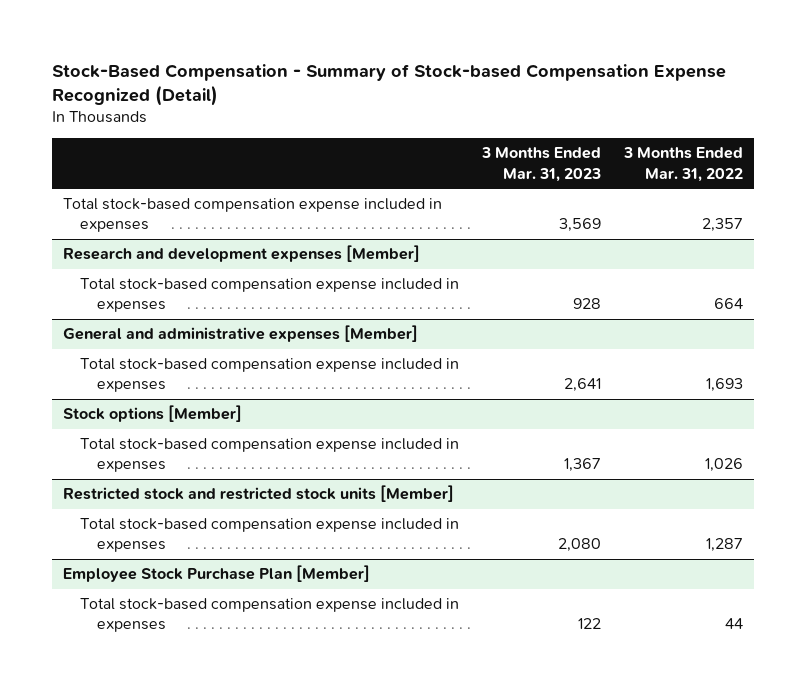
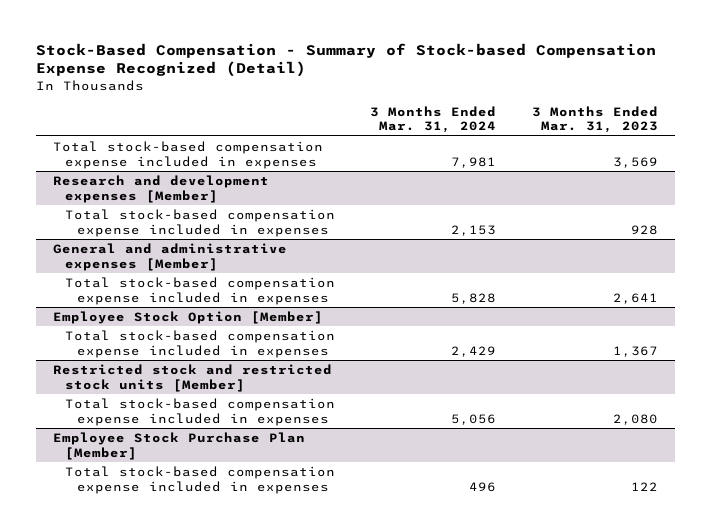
[622,147,743,182] 3 Months Ended Mar. 31, 2022 -> none
none -> [370,105,497,134] 3 Months Ended Mar. 31, 2024
[63,405,243,423] Stock options [Member] -> [53,310,324,324] Employee Stock Option [Member]

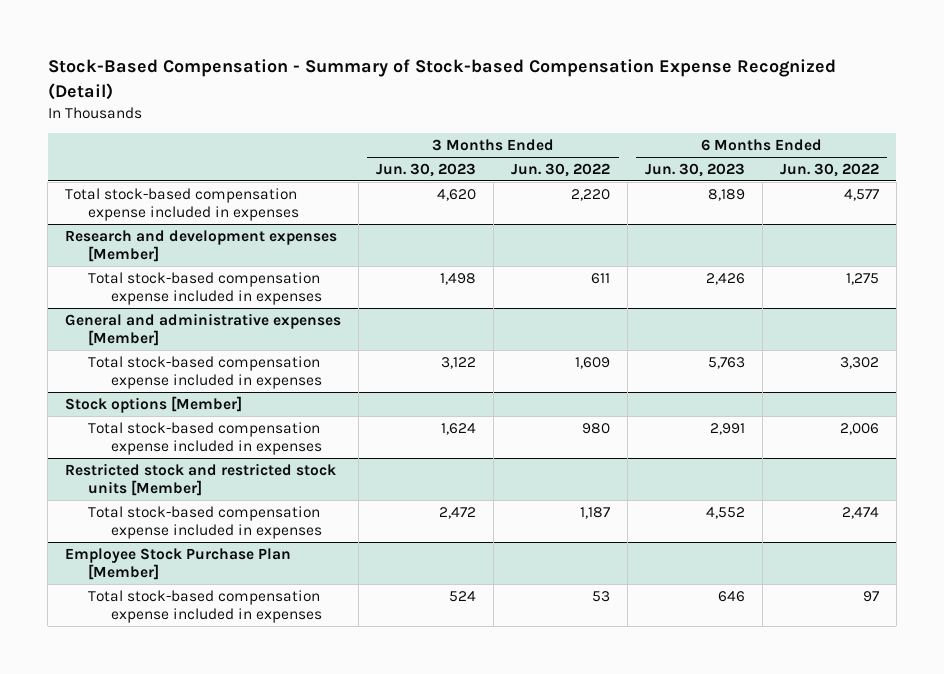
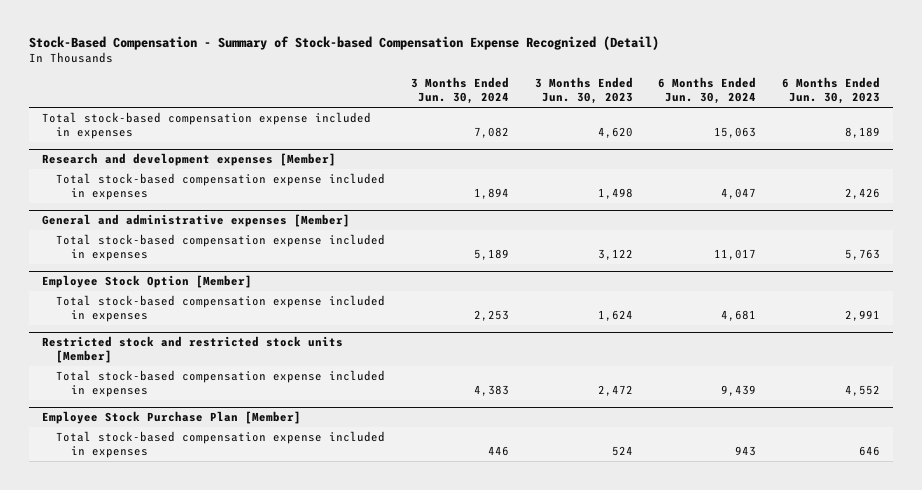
[511,163,611,178] Jun. 30, 2022 -> none
[779,163,879,178] Jun. 30, 2022 -> none
none -> [411,77,510,105] 3 Months Ended Jun. 30, 2024
none -> [658,77,757,105] 6 Months Ended Jun. 30, 2024
[65,395,243,413] Stock options [Member] -> [41,274,252,288] Employee Stock Option [Member]

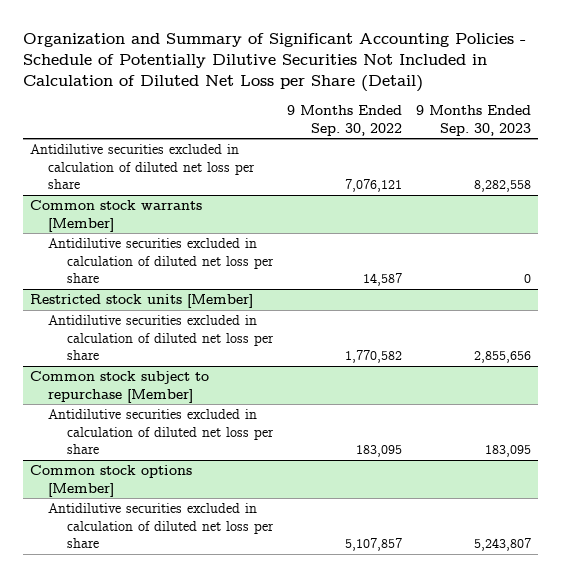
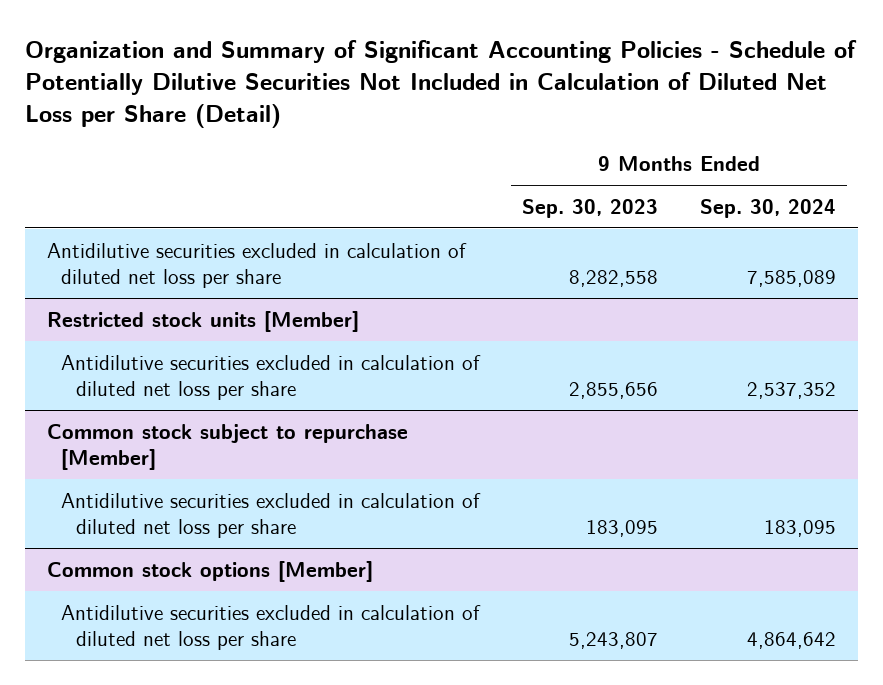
[286,105,402,136] 9 Months Ended Sep. 30, 2022 -> none
none -> [700,198,837,218] Sep. 30, 2024
[30,200,203,232] Common stock warrants [Member] -> none
[48,238,274,284] Antidilutive securities excluded in calculation of diluted net loss per share -> none

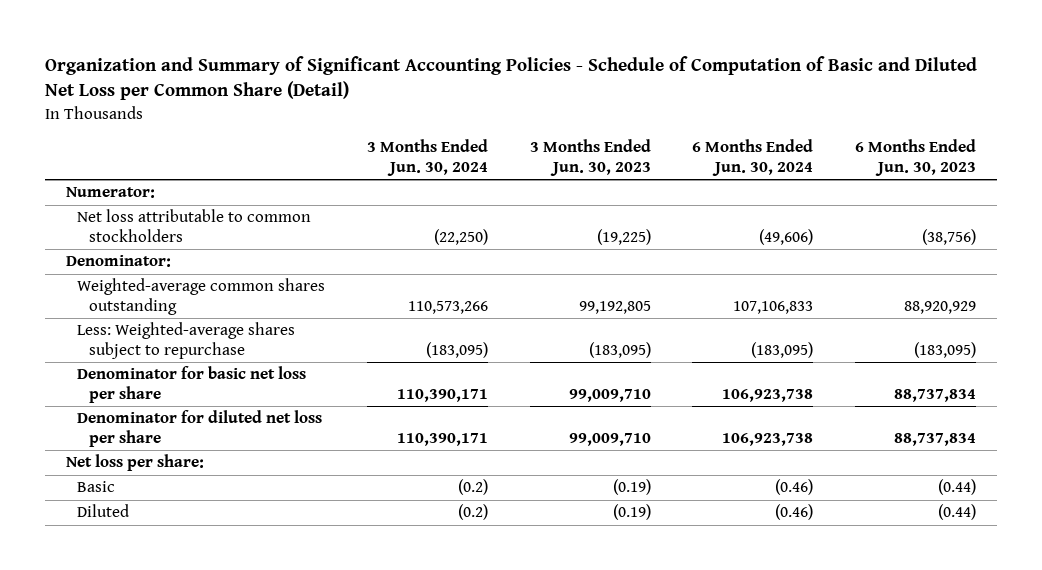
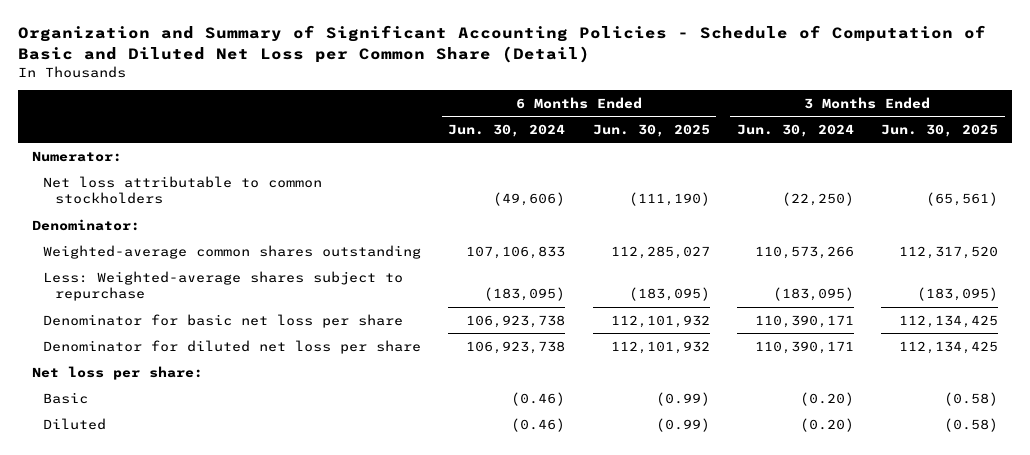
[529,139,651,176] 3 Months Ended Jun. 30, 2023 -> none
[855,139,977,176] 6 Months Ended Jun. 30, 2023 -> none
none -> [592,123,710,137] Jun. 30, 2025
none -> [881,123,999,137] Jun. 30, 2025
[458,479,489,496] (0.2) -> [799,391,854,406] (0.20)
[458,504,489,521] (0.2) -> [799,417,854,432] (0.20)

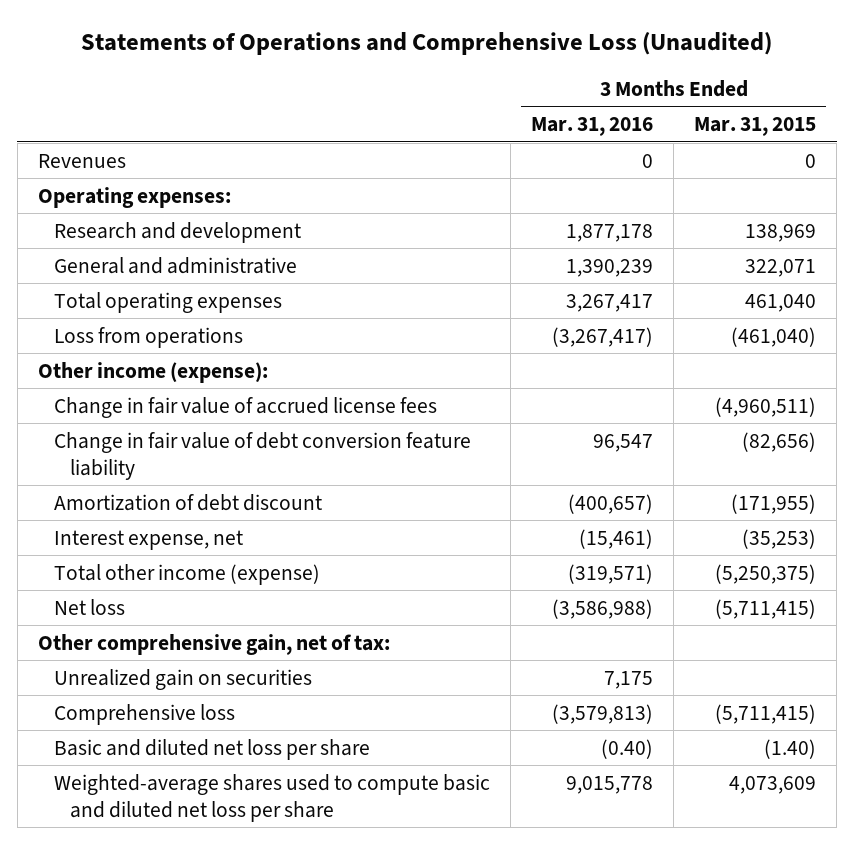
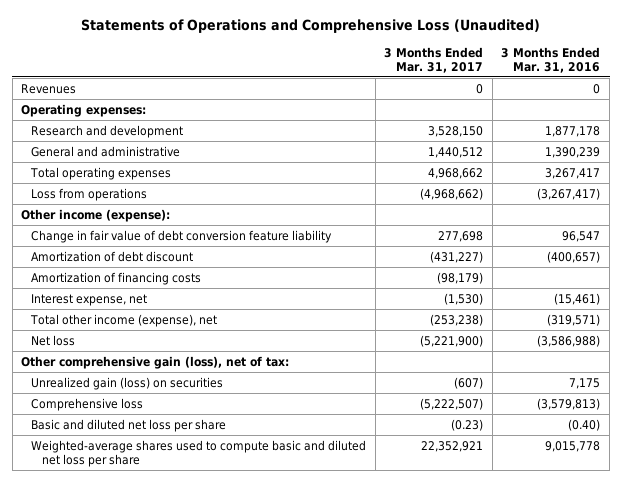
[694,117,817,137] Mar. 31, 2015 -> none
none -> [384,46,484,73] 3 Months Ended Mar. 31, 2017
[54,396,438,418] Change in fair value of accrued license fees -> none
none -> [31,271,202,285] Amortization of financing costs
[54,563,321,585] Total other income (expense) -> [30,313,218,327] Total other income (expense), net
[37,633,390,655] Other comprehensive gain, net of tax: -> [21,355,290,369] Other comprehensive gain (loss), net of tax:
[54,668,313,690] Unrealized gain on securities -> [31,376,224,390] Unrealized gain (loss) on securities

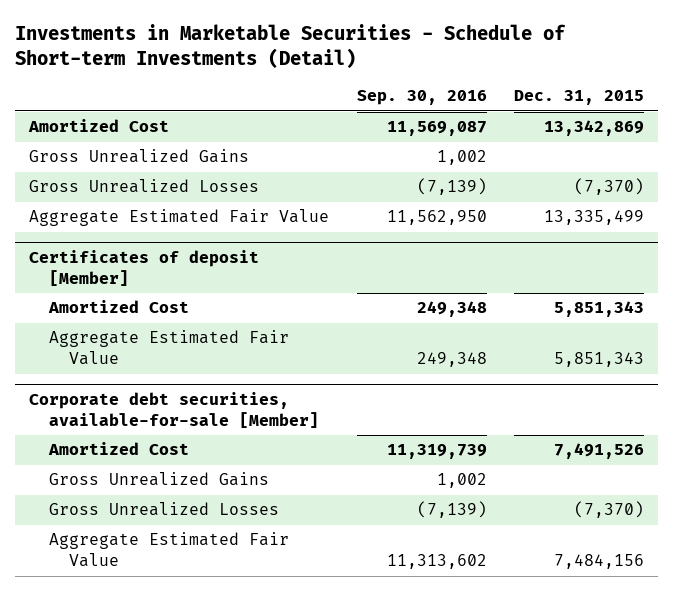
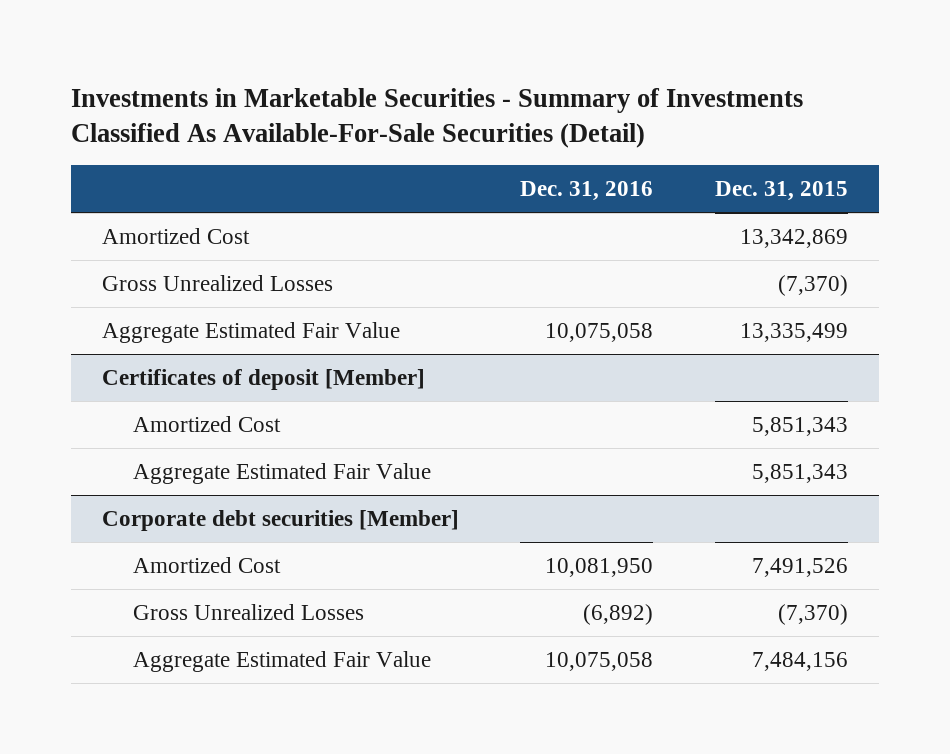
[15,24,567,68] Investments in Marketable Securities - Schedule of Short-term Investments (Detail) -> [71,87,804,149] Investments in Marketable Securities - Summary of Investments Classified As Available-For-Sale Securities (Detail)
[356,90,487,106] Sep. 30, 2016 -> none
none -> [520,181,654,202] Dec. 31, 2016
[29,149,250,164] Gross Unrealized Gains -> none
[29,391,319,428] Corporate debt securities, available-for-sale [Member] -> [101,509,459,531] Corporate debt securities [Member]
[48,472,269,487] Gross Unrealized Gains -> none

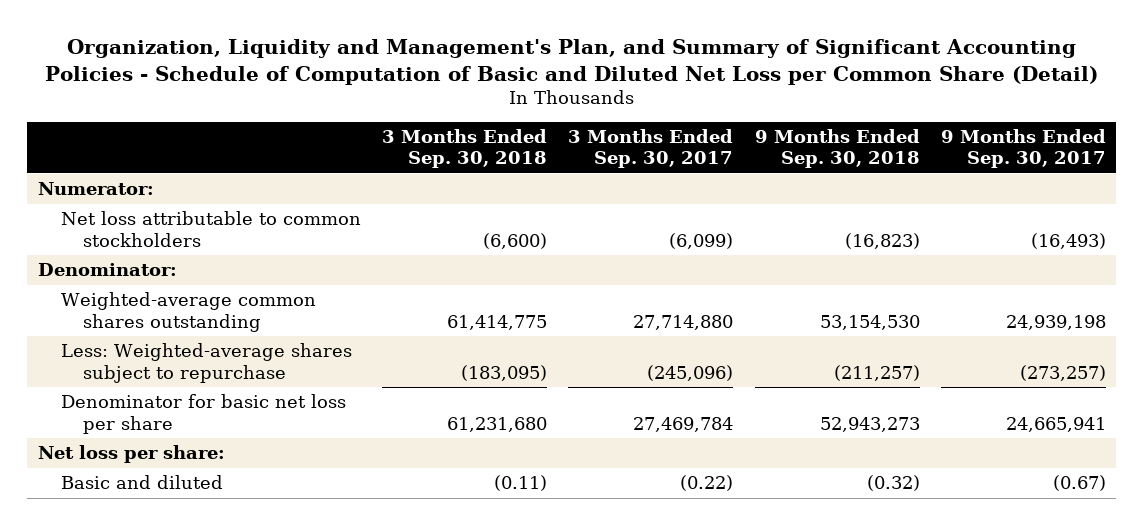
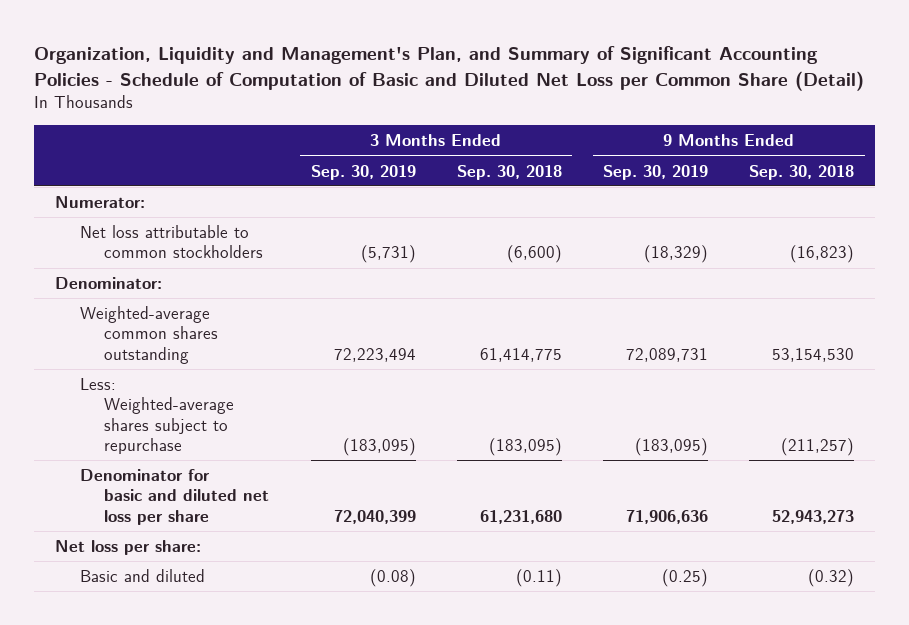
[568,128,734,169] 3 Months Ended Sep. 30, 2017 -> none
[940,128,1106,169] 9 Months Ended Sep. 30, 2017 -> none
none -> [310,164,416,180] Sep. 30, 2019
none -> [603,164,709,180] Sep. 30, 2019
[60,394,346,434] Denominator for basic net loss per share -> [79,469,270,525] Denominator for basic and diluted net loss per share

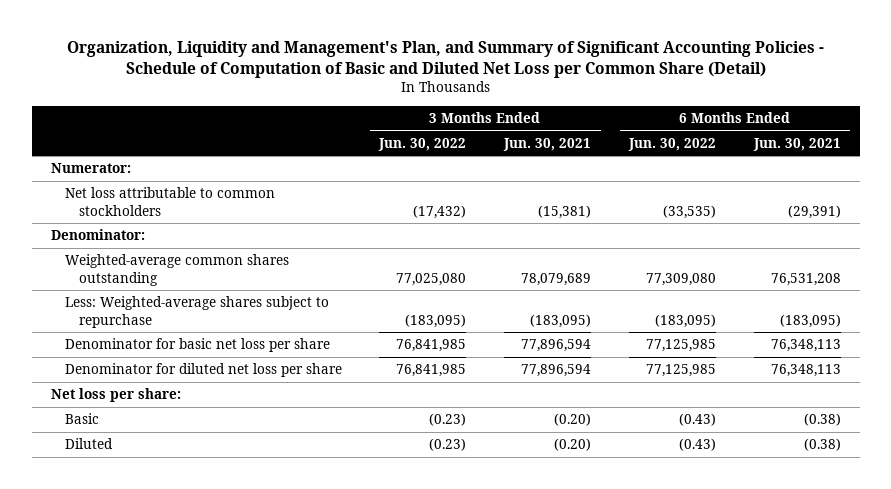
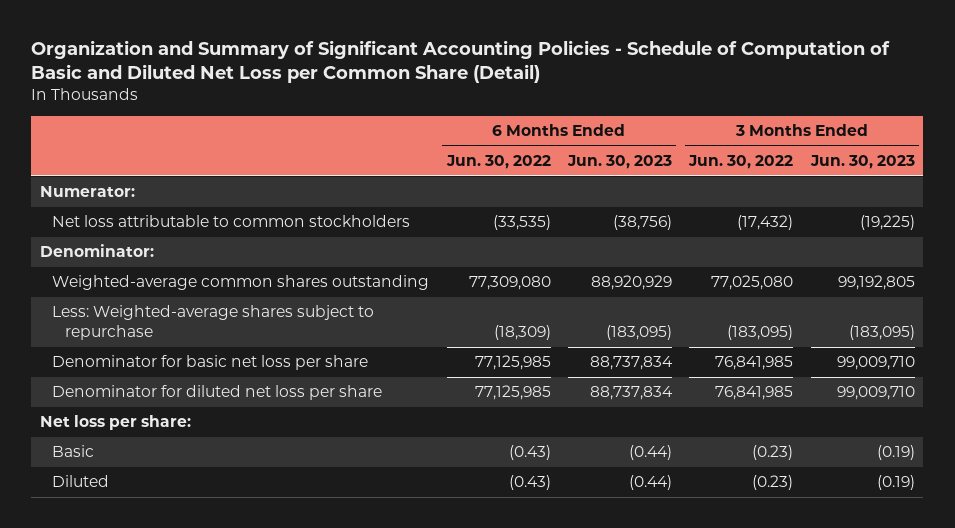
[66,40,824,78] Organization, Liquidity and Management's Plan, and Summary of Significant Accounting Policies - Schedule of Computation of Basic and Diluted Net Loss per Common Share (Detail) -> [31,40,891,84] Organization and Summary of Significant Accounting Policies - Schedule of Computation of Basic and Diluted Net Loss per Common Share (Detail)
[503,137,592,151] Jun. 30, 2021 -> none
[752,137,841,151] Jun. 30, 2021 -> none
none -> [566,155,672,170] Jun. 30, 2023
none -> [809,155,915,170] Jun. 30, 2023
[654,313,716,328] (183,095) -> [493,325,551,341] (18,309)

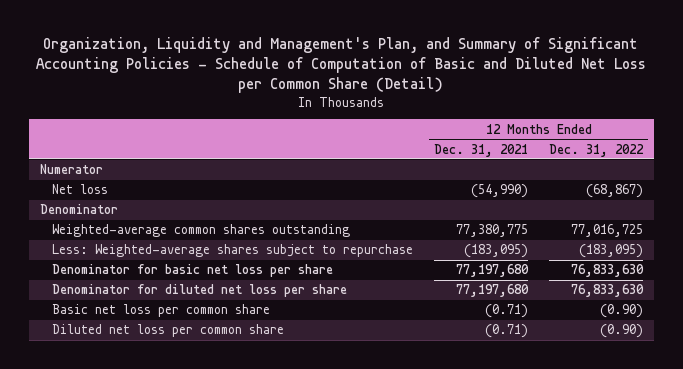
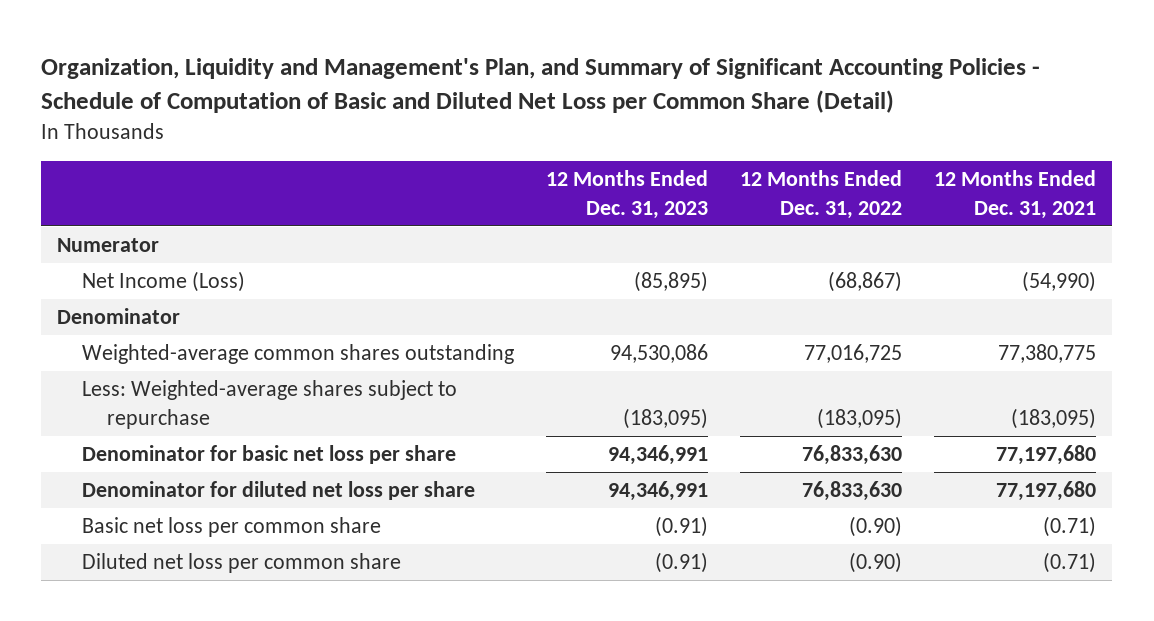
none -> [546,170,709,219] 12 Months Ended Dec. 31, 2023
[52,184,109,195] Net loss -> [82,271,246,293] Net Income (Loss)

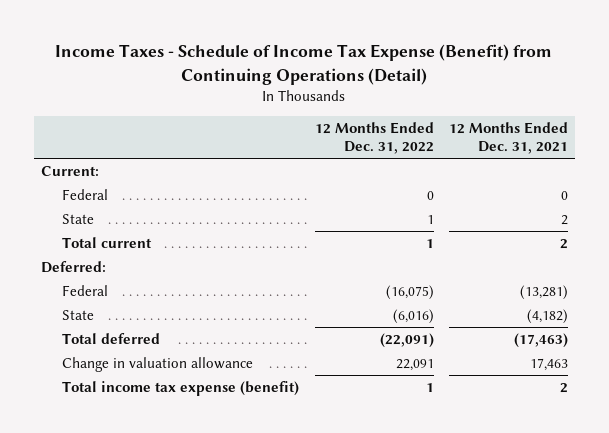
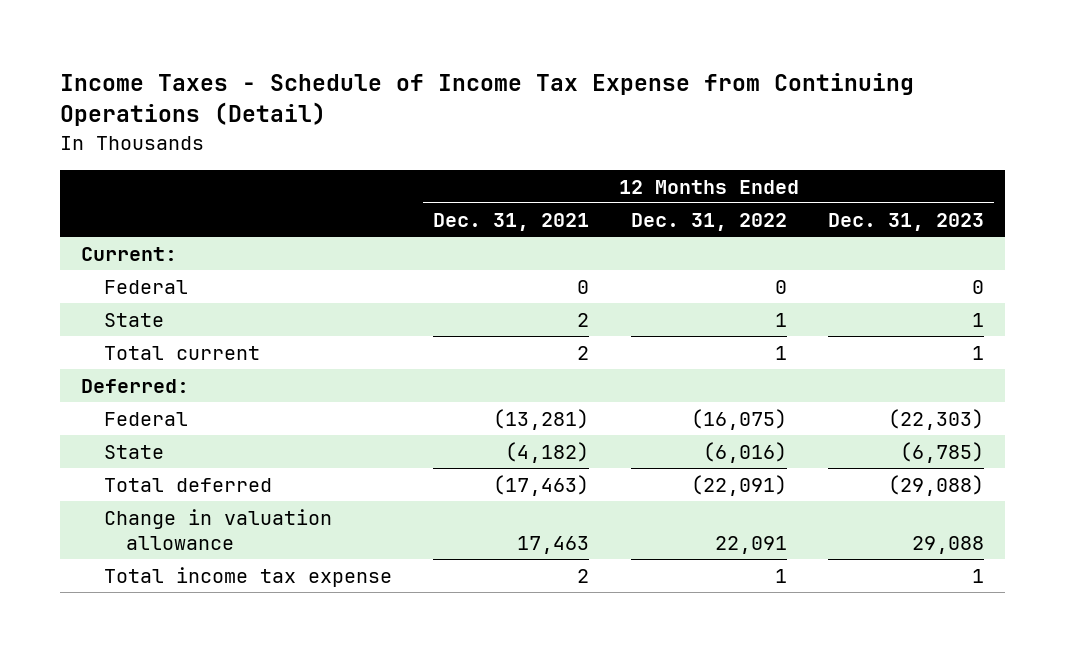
[55,44,553,85] Income Taxes - Schedule of Income Tax Expense (Benefit) from Continuing Operations (Detail) -> [59,73,914,127] Income Taxes - Schedule of Income Tax Expense from Continuing Operations (Detail)
none -> [828,212,985,231] Dec. 31, 2023
[62,380,300,396] Total income tax expense (benefit) -> [103,566,392,587] Total income tax expense

